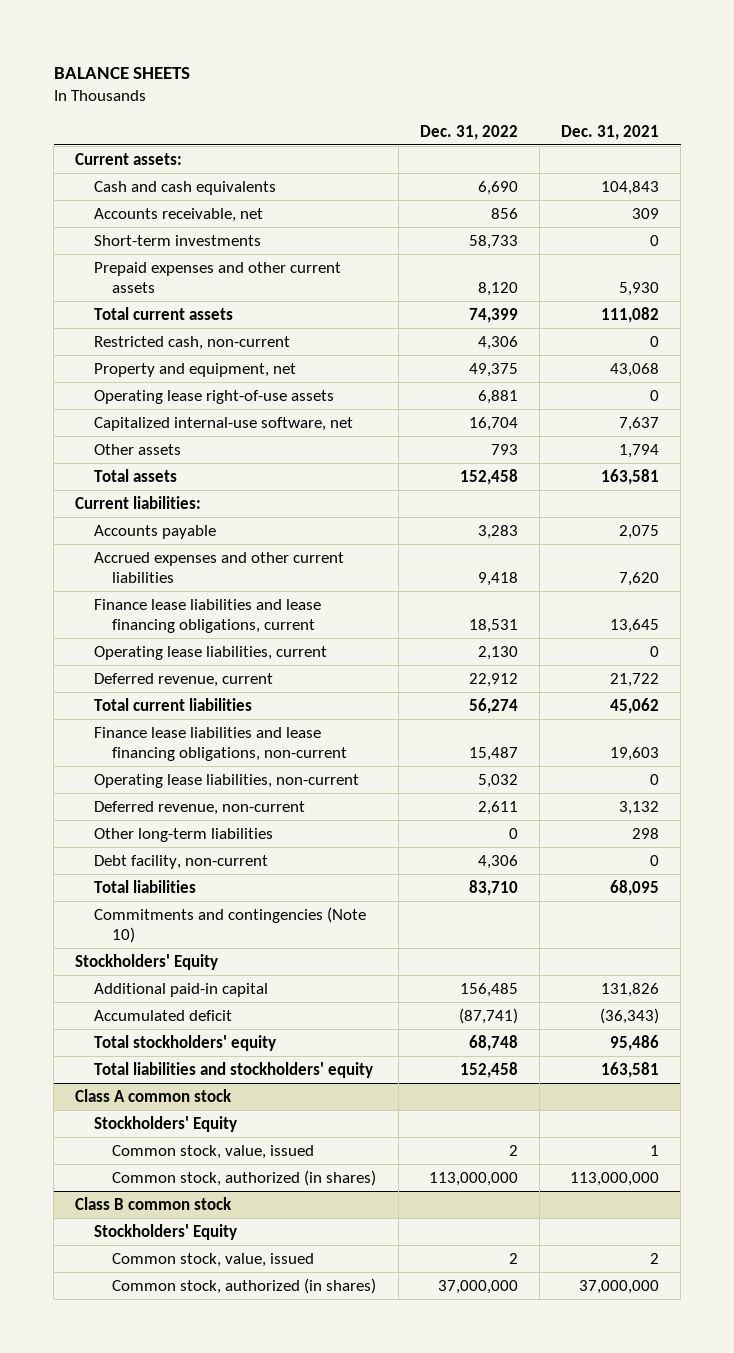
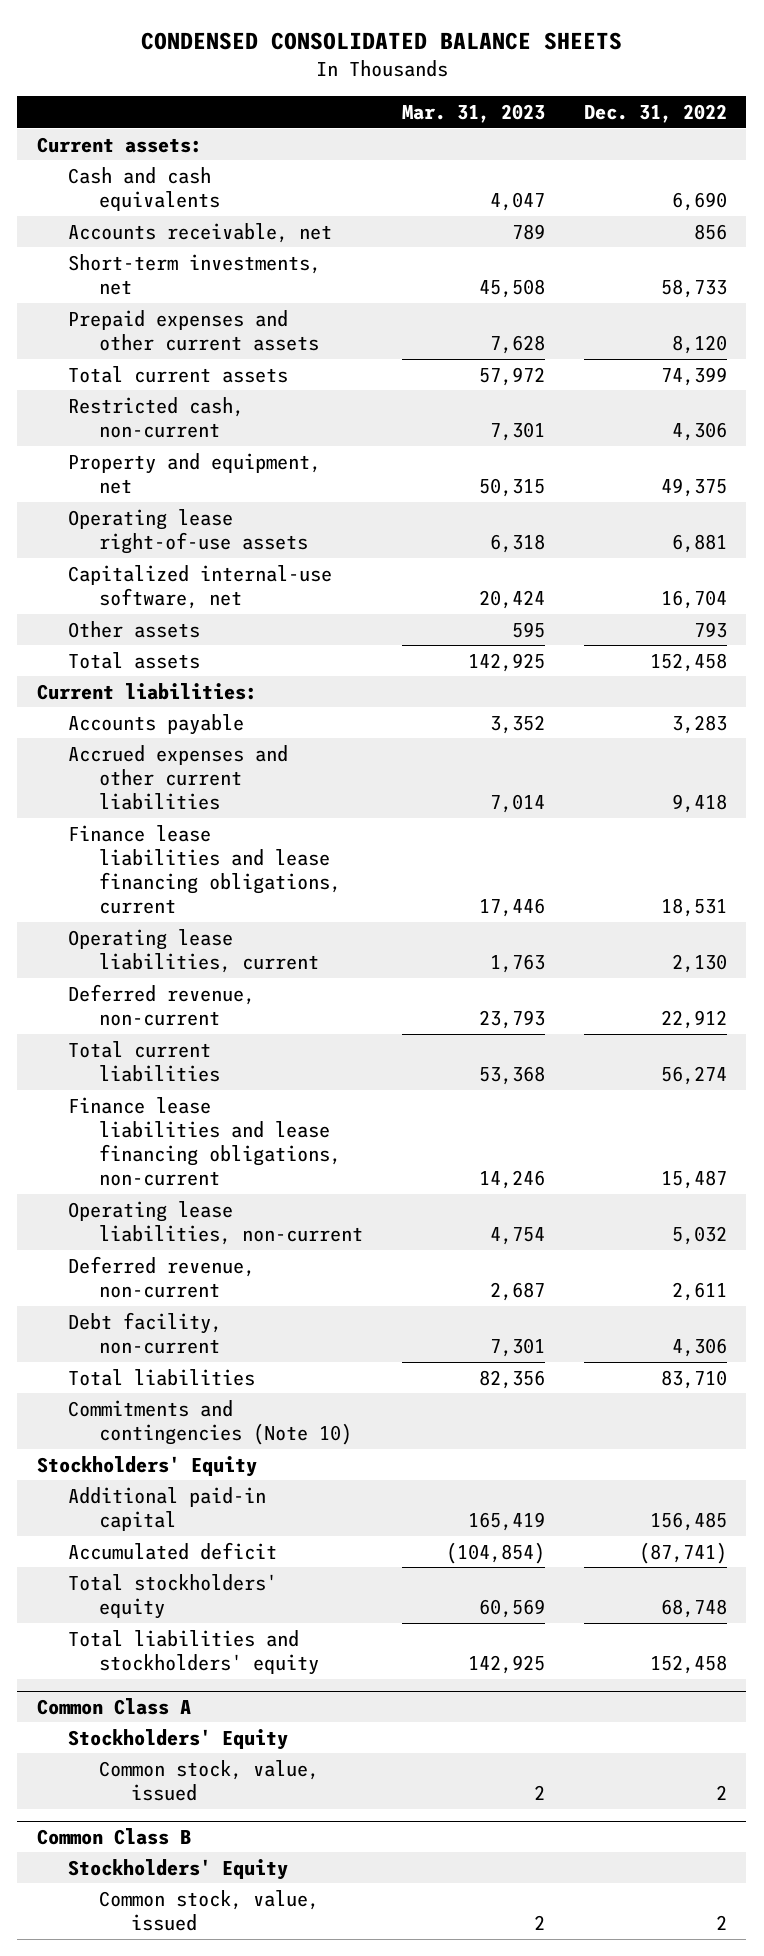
[53,67,190,80] BALANCE SHEETS -> [140,31,622,50] CONDENSED CONSOLIDATED BALANCE SHEETS
[560,124,659,140] Dec. 31, 2021 -> none
none -> [402,104,546,124] Mar. 31, 2023
[93,234,261,246] Short-term investments -> [68,253,322,295] Short-term investments, net
[93,672,273,687] Deferred revenue, current -> [68,983,256,1026] Deferred revenue, non-current
[93,827,273,842] Other long-term liabilities -> none
[75,1088,233,1102] Class A common stock -> [36,1697,191,1715] Common Class A
[112,1169,377,1186] Common stock, authorized (in shares) -> none
[75,1196,233,1210] Class B common stock -> [36,1827,191,1845] Common Class B
[112,1277,377,1294] Common stock, authorized (in shares) -> none

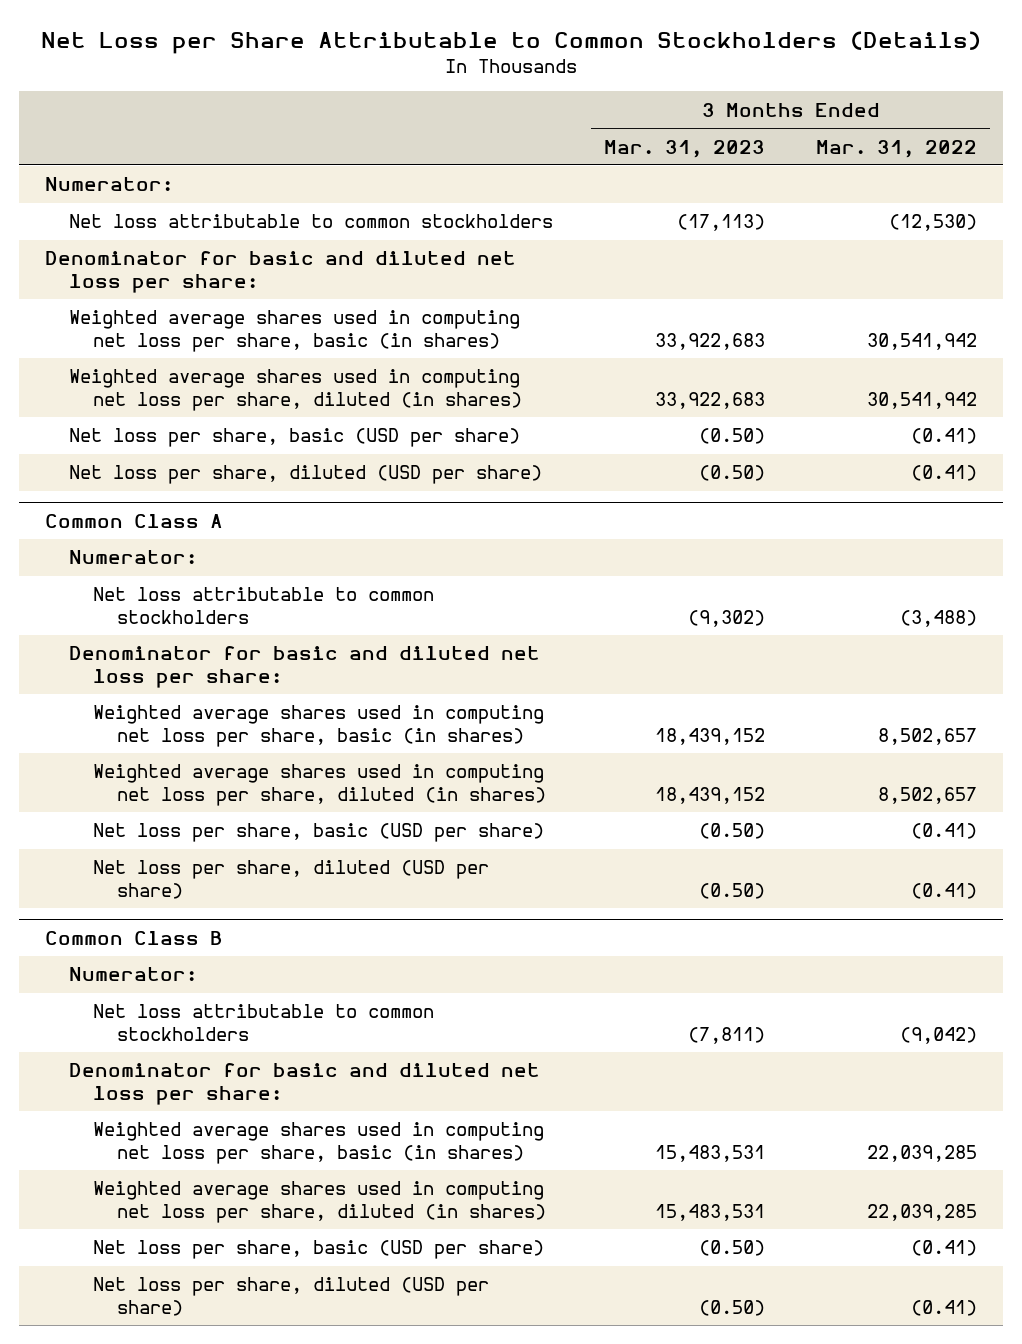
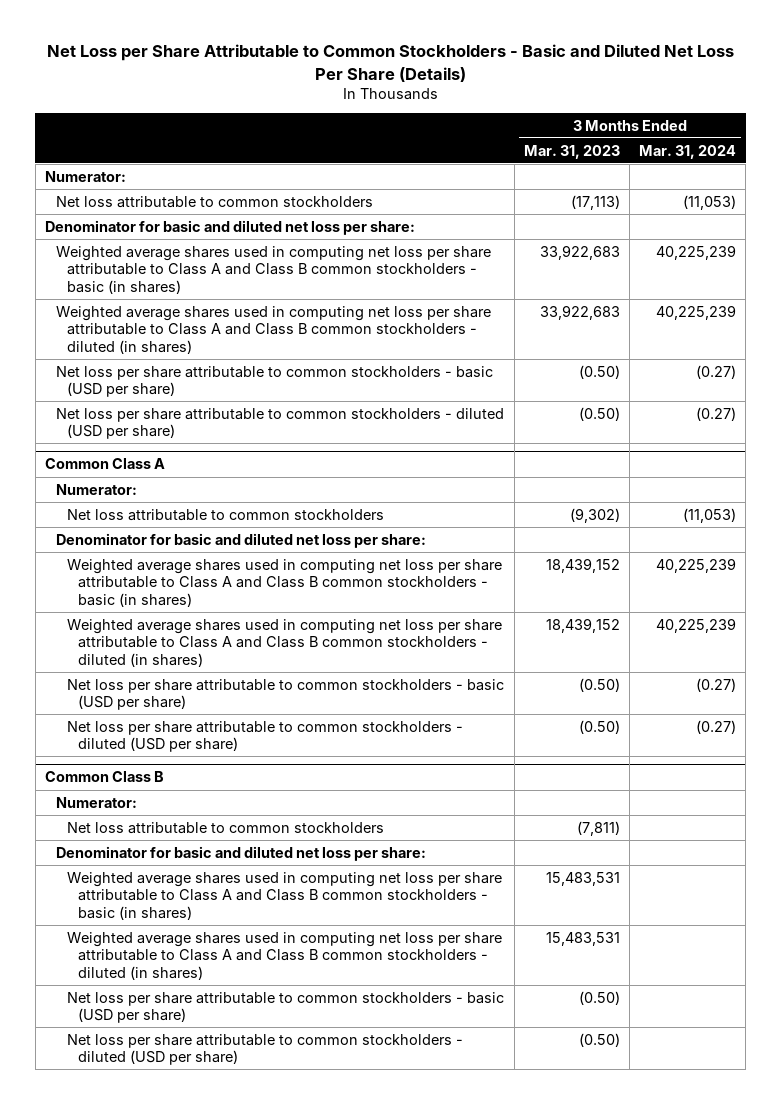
[41,30,982,54] Net Loss per Share Attributable to Common Stockholders (Details) -> [46,44,734,82] Net Loss per Share Attributable to Common Stockholders - Basic and Diluted Net Loss Per Share (Details)
[816,139,978,158] Mar. 31, 2022 -> none
none -> [639,144,737,159] Mar. 31, 2024
[68,310,520,352] Weighted average shares used in computing net loss per share, basic (in shares) -> [56,245,492,294] Weighted average shares used in computing net loss per share attributable to Class A and Class B common stockholders - basic (in shares)
[68,369,522,411] Weighted average shares used in computing net loss per share, diluted (in shares) -> [56,305,492,354] Weighted average shares used in computing net loss per share attributable to Class A and Class B common stockholders - diluted (in shares)
[68,428,520,448] Net loss per share, basic (USD per share) -> [56,365,494,398] Net loss per share attributable to common stockholders - basic (USD per share)
[68,465,542,485] Net loss per share, diluted (USD per share) -> [56,407,505,440] Net loss per share attributable to common stockholders - diluted (USD per share)
[92,705,544,747] Weighted average shares used in computing net loss per share, basic (in shares) -> [67,558,503,607] Weighted average shares used in computing net loss per share attributable to Class A and Class B common stockholders - basic (in shares)
[92,764,546,806] Weighted average shares used in computing net loss per share, diluted (in shares) -> [67,618,503,667] Weighted average shares used in computing net loss per share attributable to Class A and Class B common stockholders - diluted (in shares)
[92,823,544,843] Net loss per share, basic (USD per share) -> [67,678,505,711] Net loss per share attributable to common stockholders - basic (USD per share)
[92,860,489,899] Net loss per share, diluted (USD per share) -> [67,720,464,753] Net loss per share attributable to common stockholders - diluted (USD per share)
[92,1122,544,1164] Weighted average shares used in computing net loss per share, basic (in shares) -> [67,871,503,920] Weighted average shares used in computing net loss per share attributable to Class A and Class B common stockholders - basic (in shares)
[92,1181,546,1223] Weighted average shares used in computing net loss per share, diluted (in shares) -> [67,931,503,980] Weighted average shares used in computing net loss per share attributable to Class A and Class B common stockholders - diluted (in shares)
[92,1240,544,1260] Net loss per share, basic (USD per share) -> [67,991,505,1024] Net loss per share attributable to common stockholders - basic (USD per share)
[92,1277,489,1316] Net loss per share, diluted (USD per share) -> [67,1033,464,1066] Net loss per share attributable to common stockholders - diluted (USD per share)

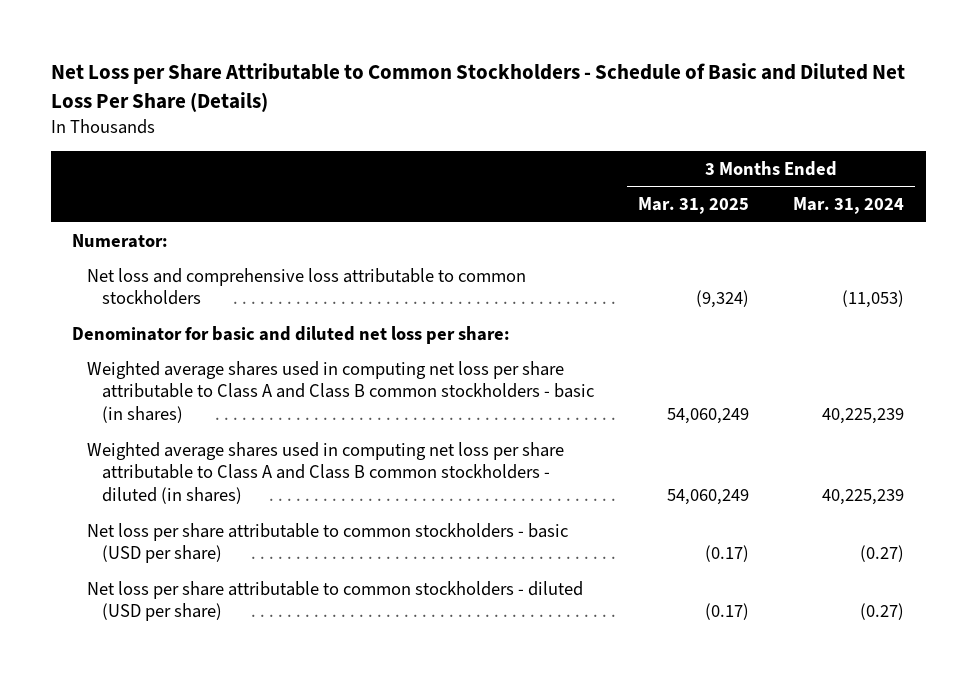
[46,44,734,82] Net Loss per Share Attributable to Common Stockholders - Basic and Diluted Net Loss Per Share (Details) -> [50,63,905,112] Net Loss per Share Attributable to Common Stockholders - Schedule of Basic and Diluted Net Loss Per Share (Details)
[523,144,620,159] Mar. 31, 2023 -> none
none -> [638,196,750,214] Mar. 31, 2025
[45,219,416,235] Denominator for basic and diluted net loss per share: -> none
[56,245,492,294] Weighted average shares used in computing net loss per share attributable to Class A and Class B common stockholders - basic (in shares) -> none
[56,305,492,354] Weighted average shares used in computing net loss per share attributable to Class A and Class B common stockholders - diluted (in shares) -> none
[56,365,494,398] Net loss per share attributable to common stockholders - basic (USD per share) -> none
[56,407,505,440] Net loss per share attributable to common stockholders - diluted (USD per share) -> none
[45,458,166,470] Common Class A -> none
[56,483,138,495] Numerator: -> none
[67,508,385,521] Net loss attributable to common stockholders -> none
[56,195,374,208] Net loss attributable to common stockholders -> [87,267,527,306] Net loss and comprehensive loss attributable to common stockholders
[45,771,165,783] Common Class B -> none
[56,796,138,808] Numerator: -> none
[67,821,385,834] Net loss attributable to common stockholders -> none
[56,845,427,861] Denominator for basic and diluted net loss per share: -> none
[67,871,503,920] Weighted average shares used in computing net loss per share attributable to Class A and Class B common stockholders - basic (in shares) -> none
[67,931,503,980] Weighted average shares used in computing net loss per share attributable to Class A and Class B common stockholders - diluted (in shares) -> none
[67,991,505,1024] Net loss per share attributable to common stockholders - basic (USD per share) -> none
[67,1033,464,1066] Net loss per share attributable to common stockholders - diluted (USD per share) -> none

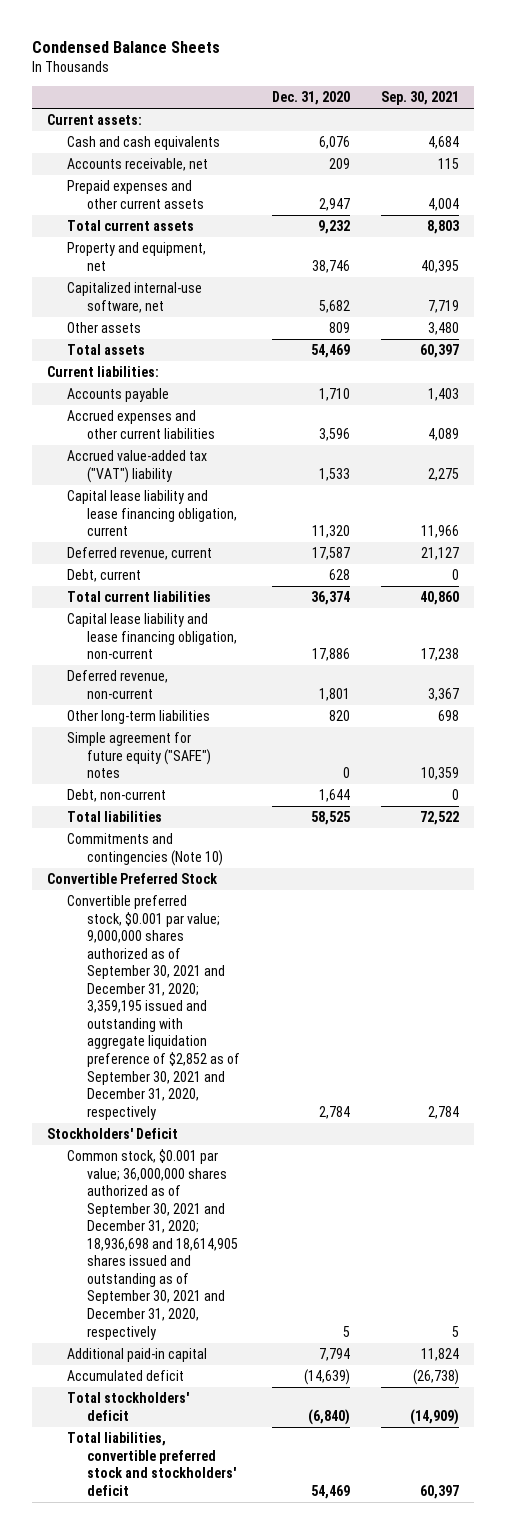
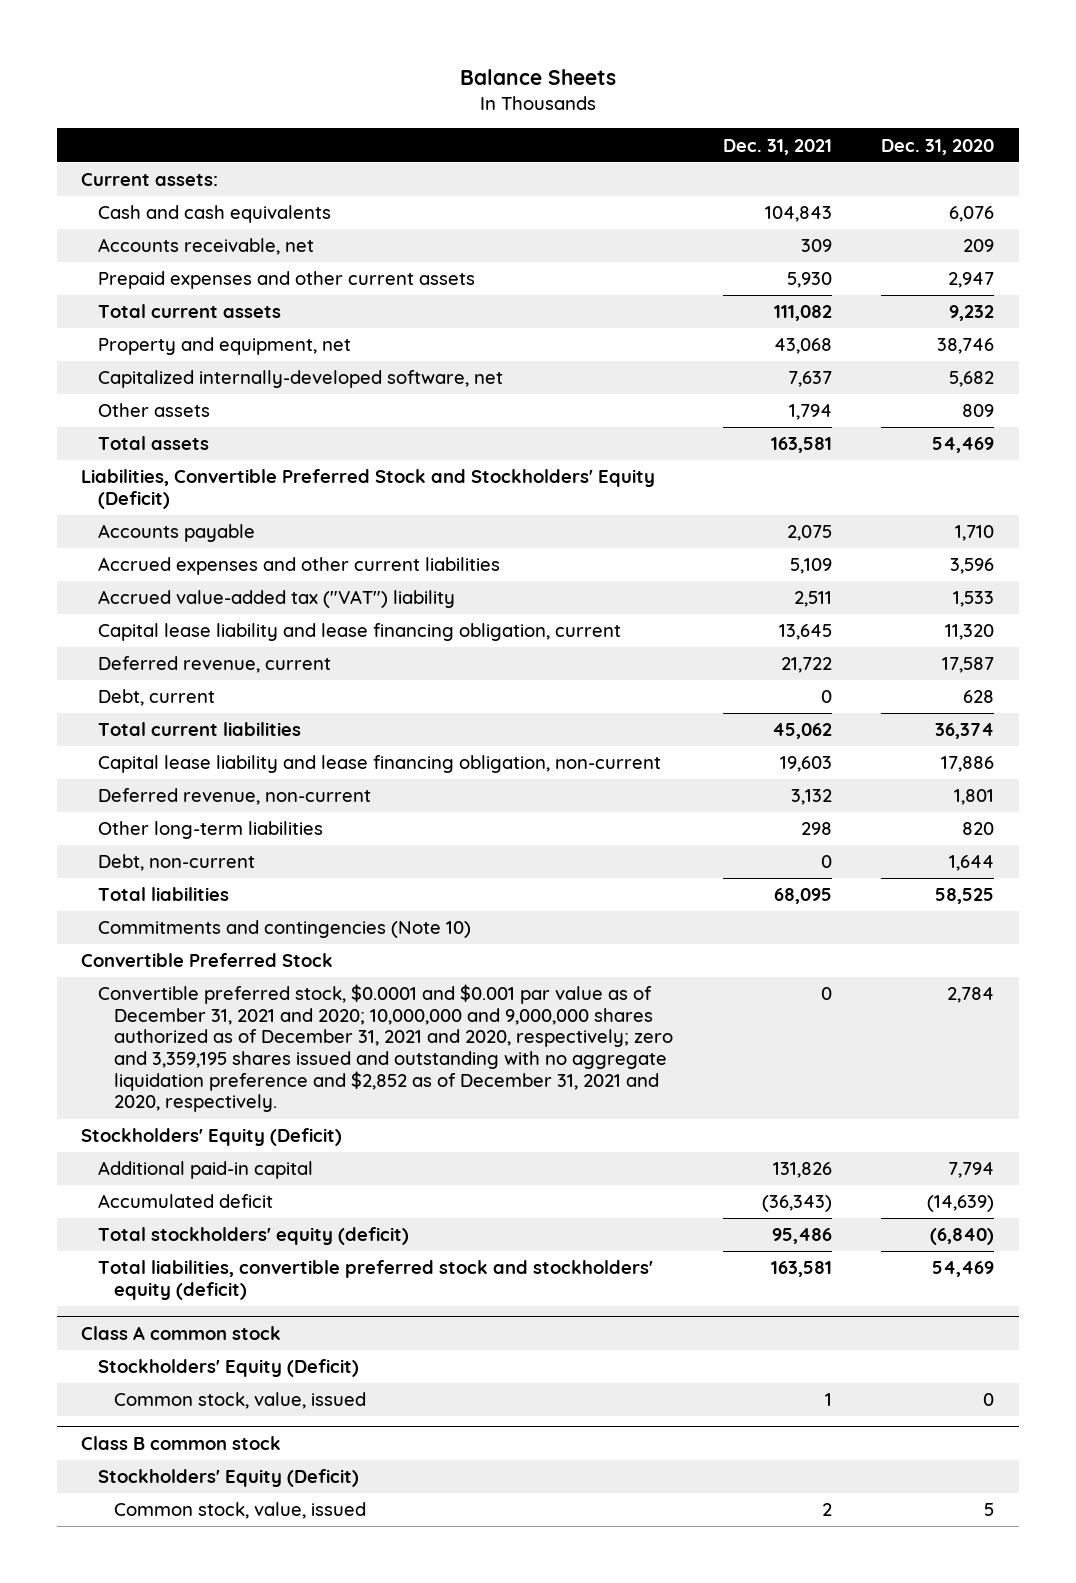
[31,41,220,54] Condensed Balance Sheets -> [459,69,616,86] Balance Sheets
[380,91,459,106] Sep. 30, 2021 -> none
none -> [722,138,832,155] Dec. 31, 2021
[67,282,203,313] Capitalized internal-use software, net -> [97,370,503,389] Capitalized internally-developed software, net
[47,366,160,378] Current liabilities: -> none
none -> [81,469,656,509] Liabilities, Convertible Preferred Stock and Stockholders' Equity (Deficit)
[67,732,212,779] Simple agreement for future equity ("SAFE") notes -> none
[67,1149,239,1340] Common stock, $0.001 par value; 36,000,000 shares authorized as of September 30, 2021 and December 31, 2020; 18,936,698 and 18,614,905 shares issued and outstanding as of September 30, 2021 and December 31, 2020, respectively -> none
[67,895,241,1120] Convertible preferred stock, $0.001 par value; 9,000,000 shares authorized as of September 30, 2021 and December 31, 2020; 3,359,195 issued and outstanding with aggregate liquidation preference of $2,852 as of September 30, 2021 and December 31, 2020, respectively -> [97,984,674,1113] Convertible preferred stock, $0.0001 and $0.001 par value as of December 31, 2021 and 2020; 10,000,000 and 9,000,000 shares authorized as of December 31, 2021 and 2020, respectively; zero and 3,359,195 shares issued and outstanding with no aggregate liquidation preference and $2,852 as of December 31, 2021 and 2020, respectively.
[47,1128,179,1140] Stockholders' Deficit -> [81,1128,343,1147] Stockholders' Equity (Deficit)
[67,1392,190,1421] Total stockholders' deficit -> [97,1227,409,1246] Total stockholders' equity (deficit)
[67,1432,237,1496] Total liabilities, convertible preferred stock and stockholders' deficit -> [97,1260,653,1300] Total liabilities, convertible preferred stock and stockholders' equity (deficit)
none -> [81,1326,282,1341] Class A common stock
none -> [97,1359,359,1378] Stockholders' Equity (Deficit)
none -> [114,1392,367,1410] Common stock, value, issued
none -> [81,1436,282,1451] Class B common stock
none -> [97,1469,359,1488] Stockholders' Equity (Deficit)
none -> [114,1502,367,1520] Common stock, value, issued

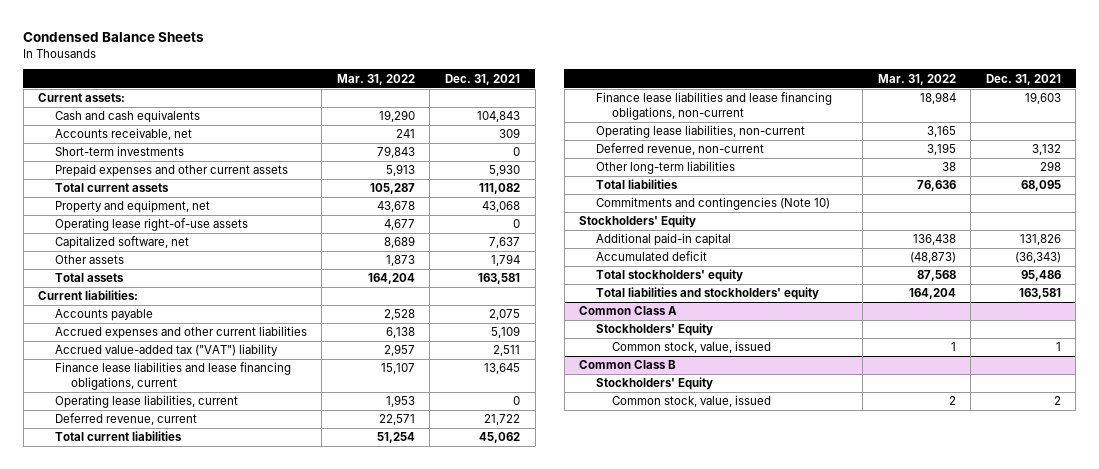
[459,69,616,86] Balance Sheets -> [23,31,205,42] Condensed Balance Sheets
[881,138,995,155] Dec. 31, 2020 -> none
none -> [336,73,415,85] Mar. 31, 2022
none -> [54,146,184,157] Short-term investments
none -> [54,218,248,232] Operating lease right-of-use assets
[97,370,503,389] Capitalized internally-developed software, net -> [54,236,189,250] Capitalized software, net
[81,469,656,509] Liabilities, Convertible Preferred Stock and Stockholders' Equity (Deficit) -> none
none -> [38,290,139,301] Current liabilities:
[97,623,621,642] Capital lease liability and lease financing obligation, current -> [54,362,291,390] Finance lease liabilities and lease financing obligations, current
none -> [54,395,238,409] Operating lease liabilities, current
[97,689,215,707] Debt, current -> none
[97,755,661,774] Capital lease liability and lease financing obligation, non-current -> [595,92,832,120] Finance lease liabilities and lease financing obligations, non-current
none -> [595,125,805,139] Operating lease liabilities, non-current
[97,854,255,872] Debt, non-current -> none
[81,953,334,968] Convertible Preferred Stock -> none
[97,984,674,1113] Convertible preferred stock, $0.0001 and $0.001 par value as of December 31, 2021 and 2020; 10,000,000 and 9,000,000 shares authorized as of December 31, 2021 and 2020, respectively; zero and 3,359,195 shares issued and outstanding with no aggregate liquidation preference and $2,852 as of December 31, 2021 and 2020, respectively. -> none
[81,1128,343,1147] Stockholders' Equity (Deficit) -> [579,215,697,229] Stockholders' Equity
[97,1227,409,1246] Total stockholders' equity (deficit) -> [595,269,743,283] Total stockholders' equity
[97,1260,653,1300] Total liabilities, convertible preferred stock and stockholders' equity (deficit) -> [595,287,819,301] Total liabilities and stockholders' equity
[81,1326,282,1341] Class A common stock -> [579,306,678,316] Common Class A
[97,1359,359,1378] Stockholders' Equity (Deficit) -> [595,323,713,337] Stockholders' Equity
[81,1436,282,1451] Class B common stock -> [579,360,677,370] Common Class B
[97,1469,359,1488] Stockholders' Equity (Deficit) -> [595,377,713,391] Stockholders' Equity

